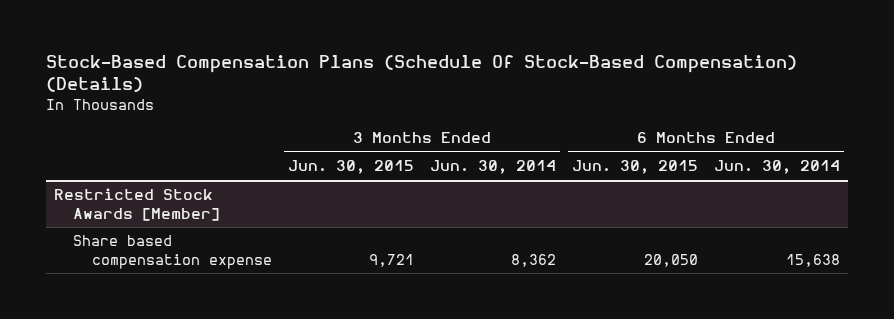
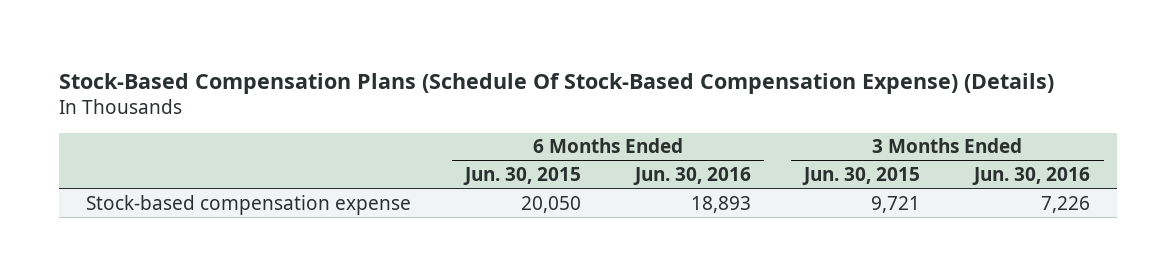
[46,55,798,93] Stock-Based Compensation Plans (Schedule Of Stock-Based Compensation) (Details) -> [59,72,1055,94] Stock-Based Compensation Plans (Schedule Of Stock-Based Compensation Expense) (Details)
[429,160,556,175] Jun. 30, 2014 -> none
[713,160,840,175] Jun. 30, 2014 -> none
none -> [632,167,751,186] Jun. 30, 2016
none -> [972,167,1091,186] Jun. 30, 2016
[54,188,220,221] Restricted Stock Awards [Member] -> none
[72,235,272,269] Share based compensation expense -> [86,194,412,215] Stock-based compensation expense

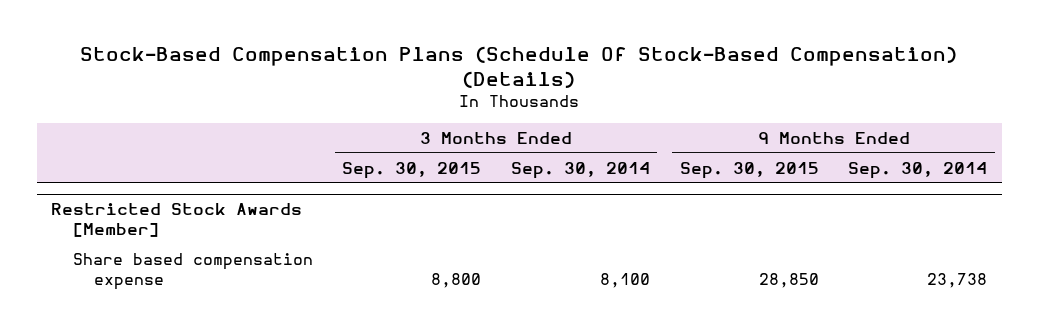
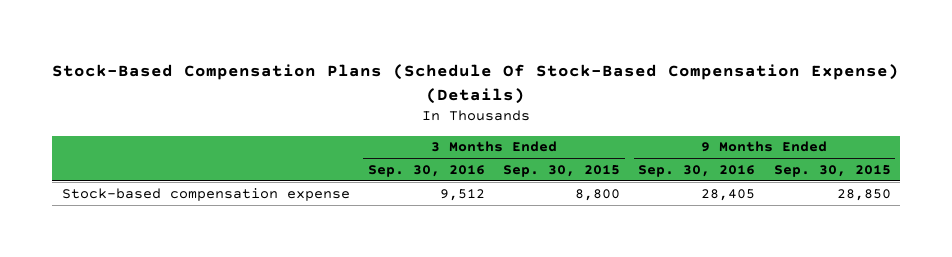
[80,46,958,88] Stock-Based Compensation Plans (Schedule Of Stock-Based Compensation) (Details) -> [52,64,900,104] Stock-Based Compensation Plans (Schedule Of Stock-Based Compensation Expense) (Details)
[510,161,650,179] Sep. 30, 2014 -> none
[848,161,988,179] Sep. 30, 2014 -> none
none -> [367,164,485,177] Sep. 30, 2016
none -> [638,164,756,177] Sep. 30, 2016
[51,203,303,238] Restricted Stock Awards [Member] -> none
[72,252,313,291] Share based compensation expense -> [61,187,350,201] Stock-based compensation expense

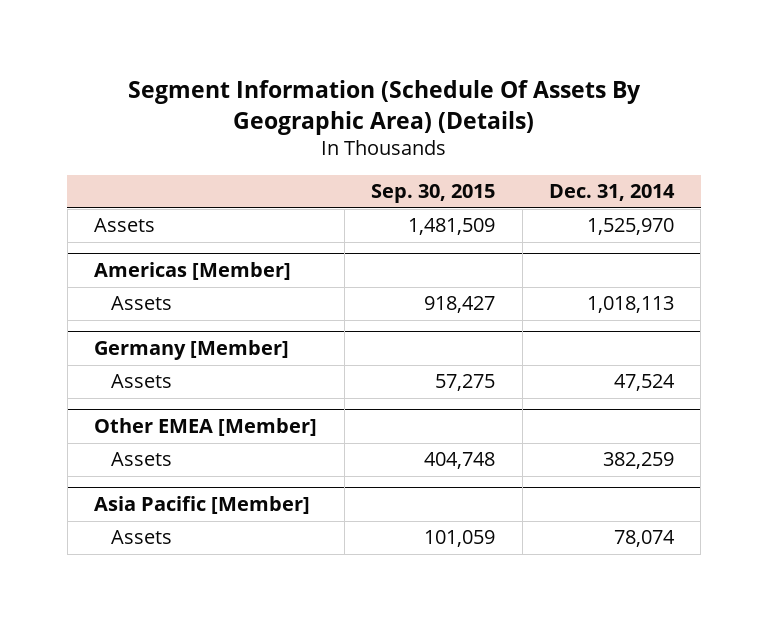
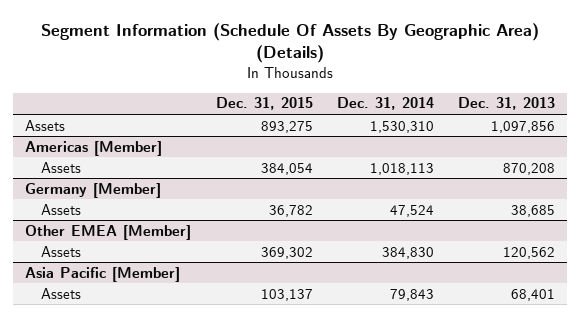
[371,184,496,204] Sep. 30, 2015 -> none
none -> [215,97,313,111] Dec. 31, 2015
none -> [458,97,556,111] Dec. 31, 2013
[587,218,675,236] 1,525,970 -> [369,120,434,133] 1,530,310
[603,452,675,470] 382,259 -> [381,246,434,259] 384,830
[614,530,676,548] 78,074 -> [389,288,434,301] 79,843

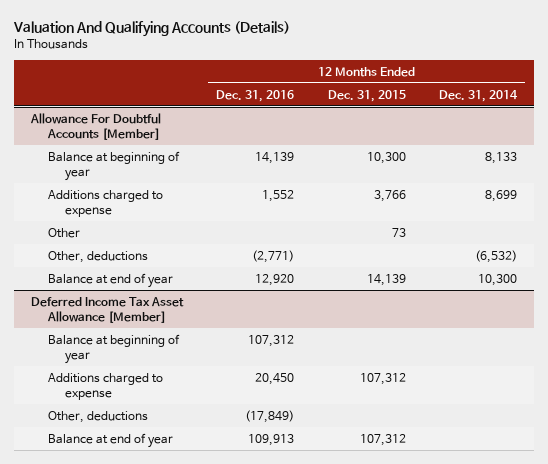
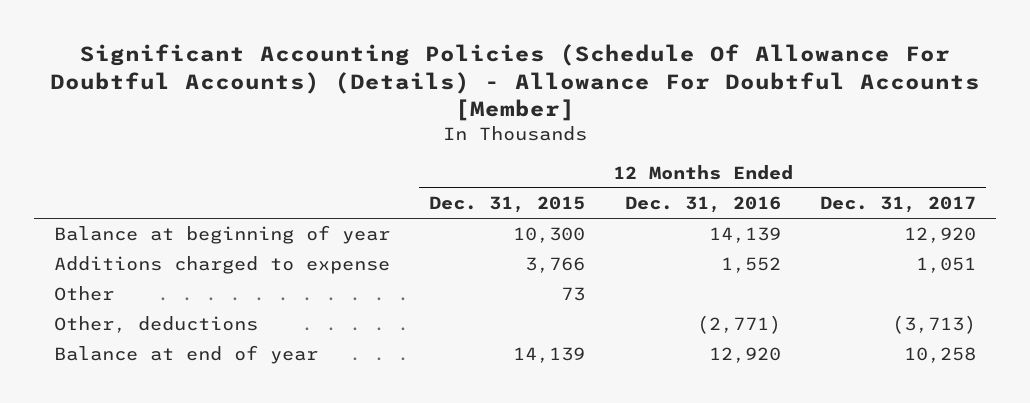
[13,21,291,38] Valuation And Qualifying Accounts (Details) -> [49,44,980,122] Significant Accounting Policies (Schedule Of Allowance For Doubtful Accounts) (Details) - Allowance For Doubtful Accounts [Member]
[438,89,518,102] Dec. 31, 2014 -> none
none -> [819,196,976,214] Dec. 31, 2017
[29,112,161,140] Allowance For Doubtful Accounts [Member] -> none
[30,296,184,323] Deferred Income Tax Asset Allowance [Member] -> none
[47,333,180,364] Balance at beginning of year -> none
[47,372,163,400] Additions charged to expense -> none
[47,410,148,423] Other, deductions -> none
[47,432,173,448] Balance at end of year -> none

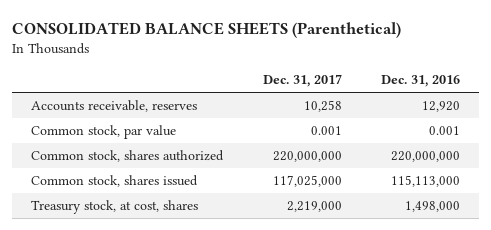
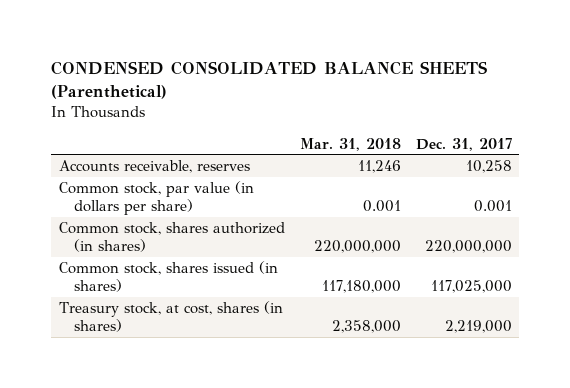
[11,22,401,39] CONSOLIDATED BALANCE SHEETS (Parenthetical) -> [50,61,487,100] CONDENSED CONSOLIDATED BALANCE SHEETS (Parenthetical)
[380,75,460,88] Dec. 31, 2016 -> none
none -> [299,137,401,151] Mar. 31, 2018
[31,124,177,139] Common stock, par value -> [58,181,254,215] Common stock, par value (in dollars per share)
[31,149,225,162] Common stock, shares authorized -> [58,222,285,252] Common stock, shares authorized (in shares)
[31,174,199,187] Common stock, shares issued -> [58,261,278,292] Common stock, shares issued (in shares)
[31,199,199,214] Treasury stock, at cost, shares -> [58,301,283,332] Treasury stock, at cost, shares (in shares)

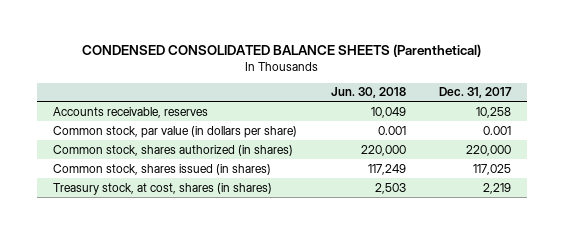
[299,137,401,151] Mar. 31, 2018 -> none
none -> [330,87,406,99] Jun. 30, 2018
[424,239,512,253] 220,000,000 -> [465,144,511,156] 220,000
[430,279,512,293] 117,025,000 -> [472,163,511,175] 117,025
[444,319,512,333] 2,219,000 -> [482,182,511,194] 2,219

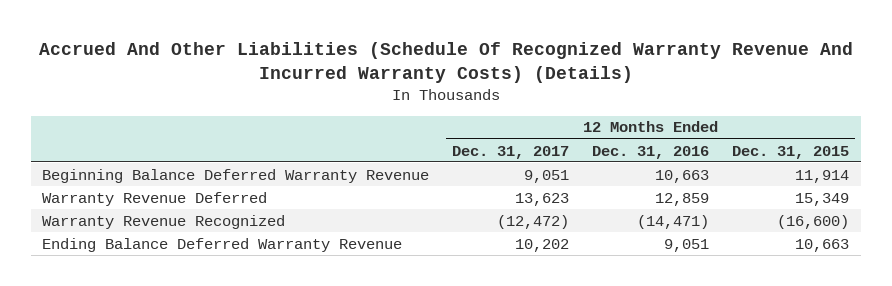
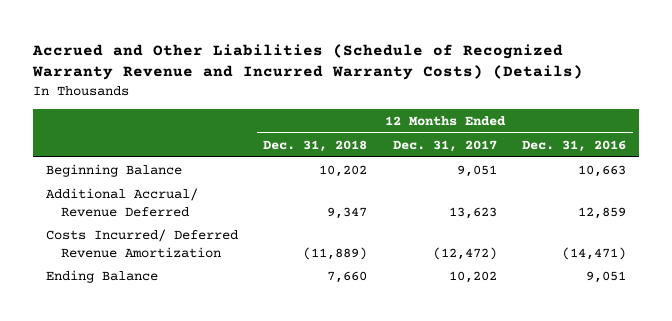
[38,41,853,84] Accrued And Other Liabilities (Schedule Of Recognized Warranty Revenue And Incurred Warranty Costs) (Details) -> [32,43,584,81] Accrued and Other Liabilities (Schedule of Recognized Warranty Revenue and Incurred Warranty Costs) (Details)
[732,145,850,159] Dec. 31, 2015 -> none
none -> [263,139,368,152] Dec. 31, 2018
[42,168,430,183] Beginning Balance Deferred Warranty Revenue -> [45,163,182,177] Beginning Balance
[42,191,268,206] Warranty Revenue Deferred -> [45,187,198,217] Additional Accrual/ Revenue Deferred
[42,214,286,229] Warranty Revenue Recognized -> [45,228,238,258] Costs Incurred/ Deferred Revenue Amortization
[42,237,403,252] Ending Balance Deferred Warranty Revenue -> [45,269,158,283] Ending Balance

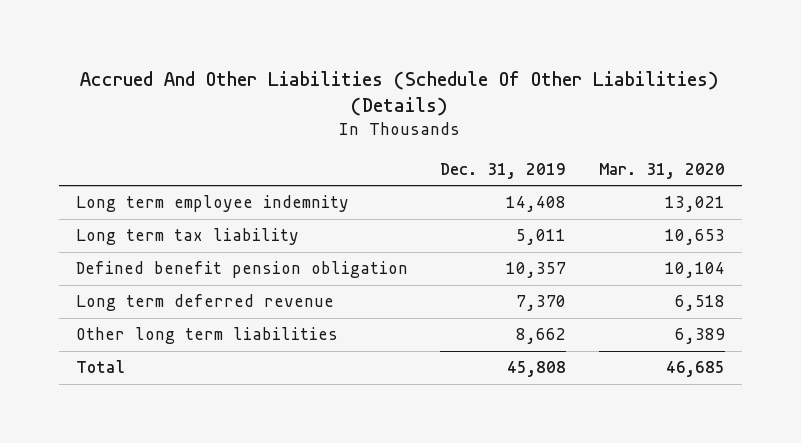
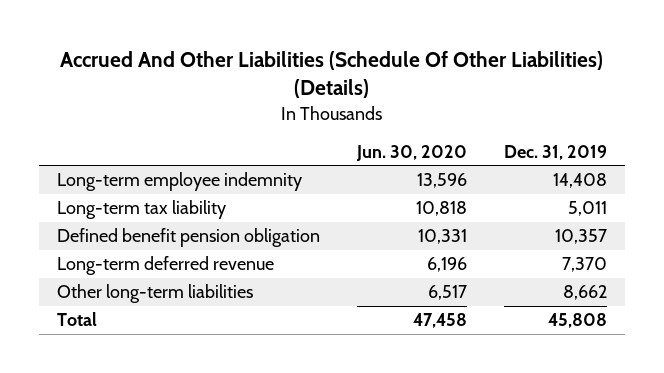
[599,162,726,179] Mar. 31, 2020 -> none
none -> [355,144,467,161] Jun. 30, 2020
[75,195,349,213] Long term employee indemnity -> [57,172,303,192] Long-term employee indemnity
[75,228,299,246] Long term tax liability -> [57,200,227,220] Long-term tax liability
[75,294,334,312] Long term deferred revenue -> [57,256,275,276] Long-term deferred revenue
[75,327,338,345] Other long term liabilities -> [57,284,254,304] Other long-term liabilities

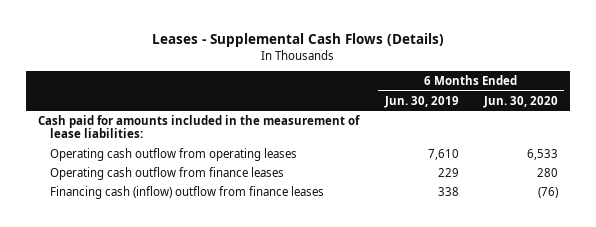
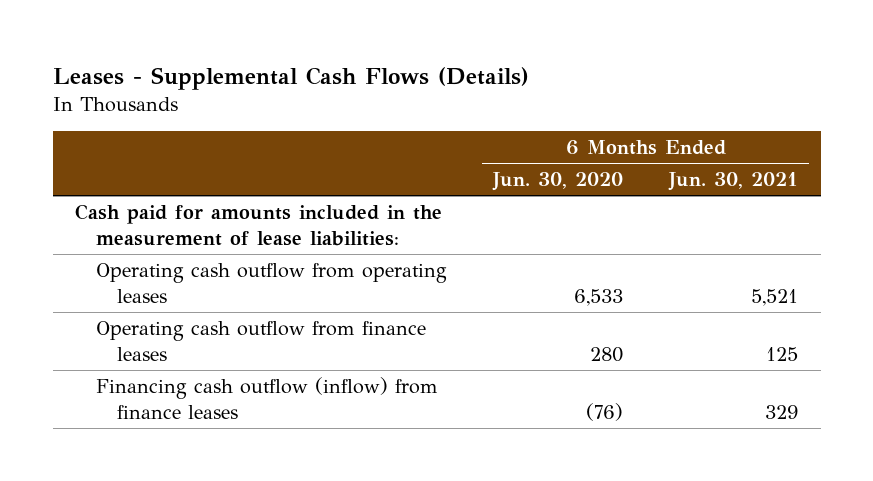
[383,95,459,108] Jun. 30, 2019 -> none
none -> [668,172,799,192] Jun. 30, 2021
[49,185,324,199] Financing cash (inflow) outflow from finance leases -> [96,376,439,420] Financing cash outflow (inflow) from finance leases

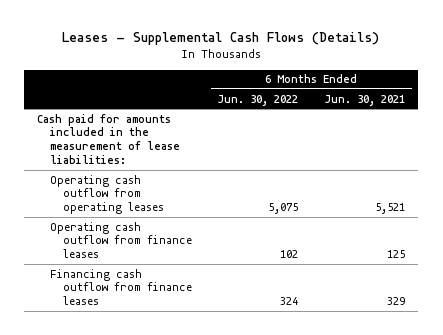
[492,172,624,192] Jun. 30, 2020 -> none
none -> [217,94,299,106] Jun. 30, 2022
[96,376,439,420] Financing cash outflow (inflow) from finance leases -> [49,268,192,306] Financing cash outflow from finance leases

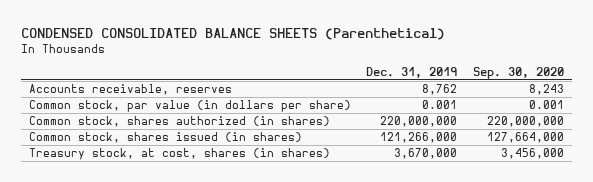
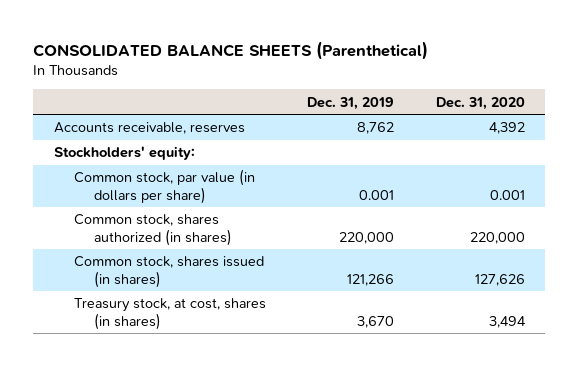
[20,27,445,40] CONDENSED CONSOLIDATED BALANCE SHEETS (Parenthetical) -> [33,40,429,60] CONSOLIDATED BALANCE SHEETS (Parenthetical)
[473,67,565,80] Sep. 30, 2020 -> none
none -> [435,96,525,110] Dec. 31, 2020
none -> [54,146,196,161] Stockholders' equity:
[380,116,458,128] 220,000,000 -> [339,231,395,244] 220,000
[380,132,458,144] 121,266,000 -> [347,273,395,286] 121,266
[394,148,458,160] 3,670,000 -> [357,315,395,328] 3,670

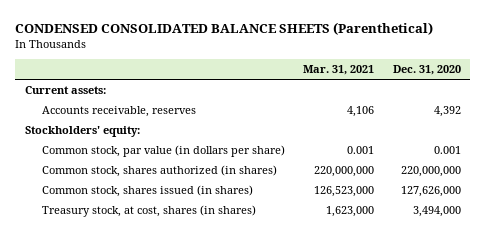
[33,40,429,60] CONSOLIDATED BALANCE SHEETS (Parenthetical) -> [15,21,434,35] CONDENSED CONSOLIDATED BALANCE SHEETS (Parenthetical)
[307,96,395,110] Dec. 31, 2019 -> none
none -> [303,65,375,76] Mar. 31, 2021
none -> [24,86,106,95] Current assets:
[469,231,525,244] 220,000 -> [400,166,461,178] 220,000,000
[474,273,525,286] 127,626 -> [400,186,461,198] 127,626,000
[488,315,526,328] 3,494 -> [412,206,461,218] 3,494,000

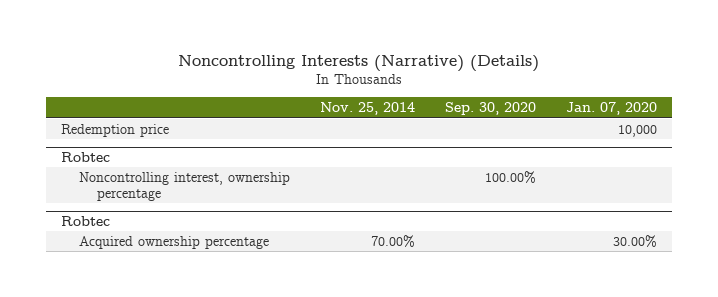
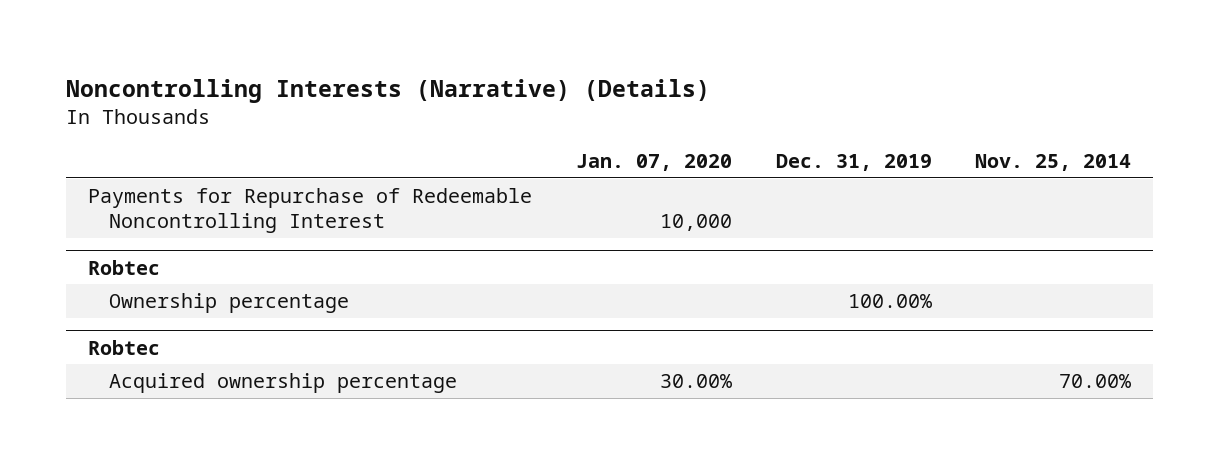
[445,102,537,116] Sep. 30, 2020 -> none
none -> [775,154,932,172] Dec. 31, 2019
[60,123,169,137] Redemption price -> [87,188,532,234] Payments for Repurchase of Redeemable Noncontrolling Interest
[78,171,290,201] Noncontrolling interest, ownership percentage -> [108,293,349,314] Ownership percentage

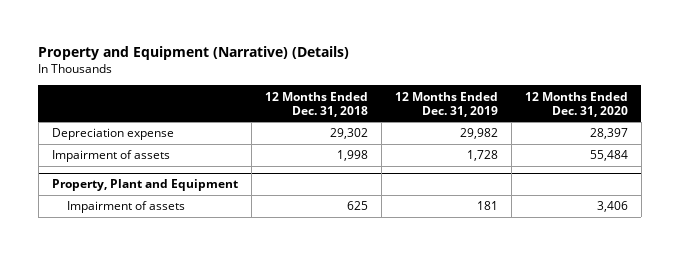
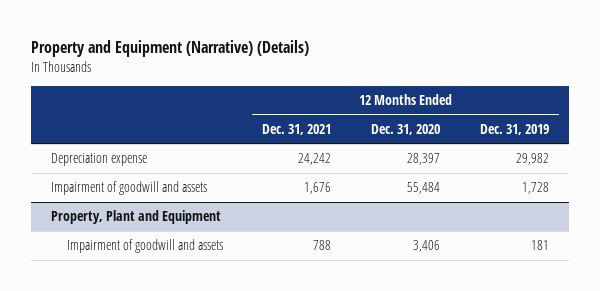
[264,91,368,117] 12 Months Ended Dec. 31, 2018 -> none
none -> [262,123,332,135] Dec. 31, 2021
[51,150,170,163] Impairment of assets -> [51,181,208,196] Impairment of goodwill and assets
[66,201,185,214] Impairment of assets -> [66,239,223,254] Impairment of goodwill and assets

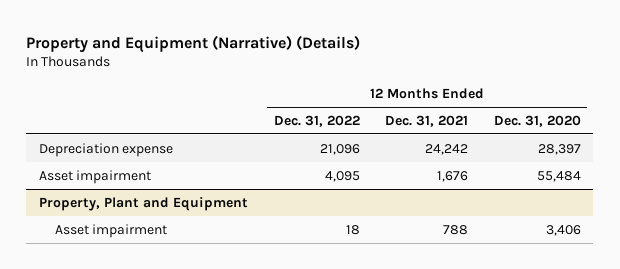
[479,123,549,135] Dec. 31, 2019 -> none
none -> [273,114,360,127] Dec. 31, 2022
[51,181,208,196] Impairment of goodwill and assets -> [38,169,151,184] Asset impairment
[66,239,223,254] Impairment of goodwill and assets -> [54,223,167,238] Asset impairment

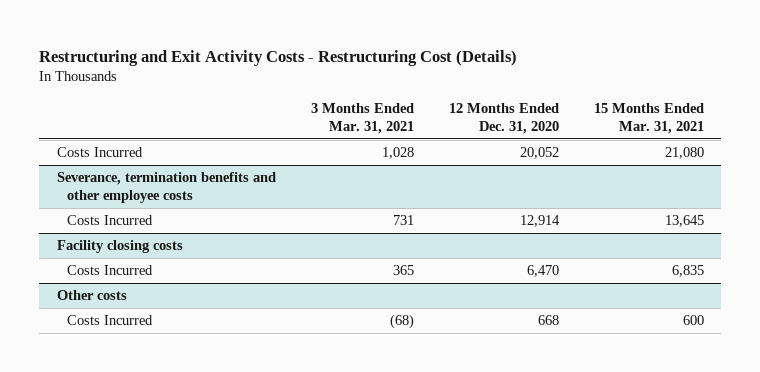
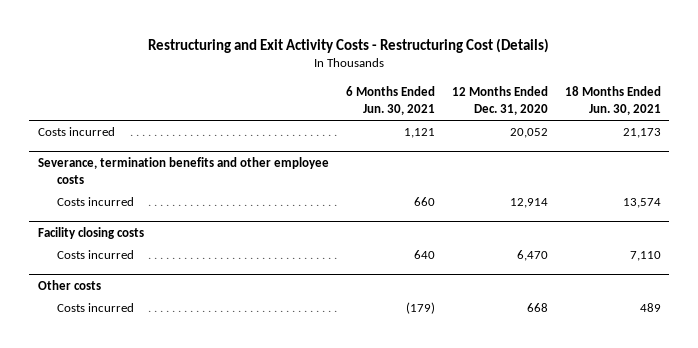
[310,102,414,134] 3 Months Ended Mar. 31, 2021 -> none
[593,102,704,134] 15 Months Ended Mar. 31, 2021 -> none
none -> [345,86,435,116] 6 Months Ended Jun. 30, 2021
none -> [564,86,661,116] 18 Months Ended Jun. 30, 2021
[56,147,143,158] Costs Incurred -> [37,127,115,137] Costs incurred
[67,215,154,226] Costs Incurred -> [57,197,135,207] Costs incurred
[67,265,154,276] Costs Incurred -> [57,250,135,260] Costs incurred
[67,315,154,326] Costs Incurred -> [57,303,135,313] Costs incurred

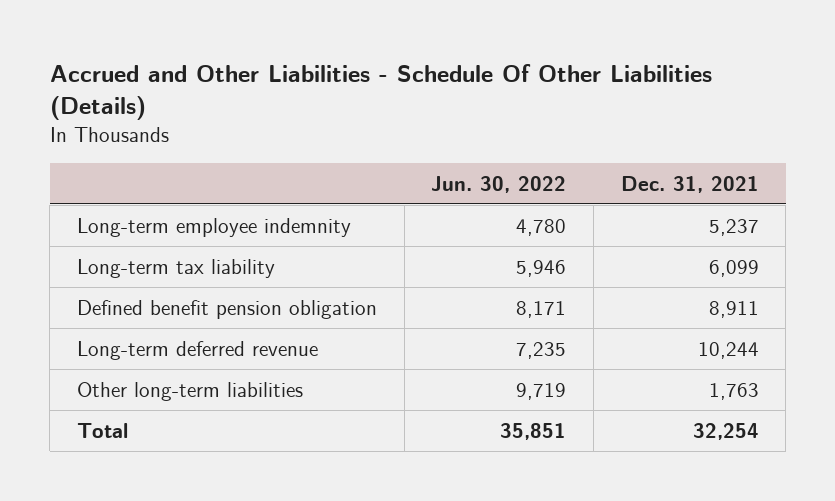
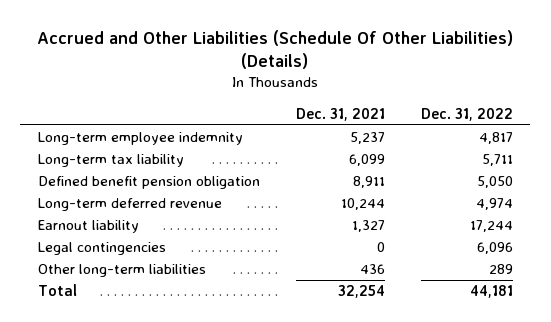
[49,63,712,121] Accrued and Other Liabilities - Schedule Of Other Liabilities (Details) -> [37,29,514,70] Accrued and Other Liabilities (Schedule Of Other Liabilities) (Details)
[431,175,567,193] Jun. 30, 2022 -> none
none -> [420,107,513,121] Dec. 31, 2022
none -> [38,220,140,234] Earnout liability
none -> [38,242,167,256] Legal contingencies
[708,382,759,400] 1,763 -> [359,264,385,275] 436

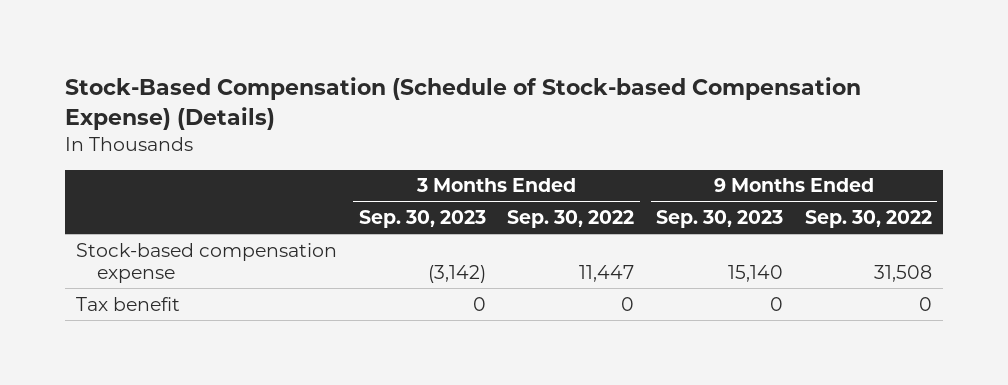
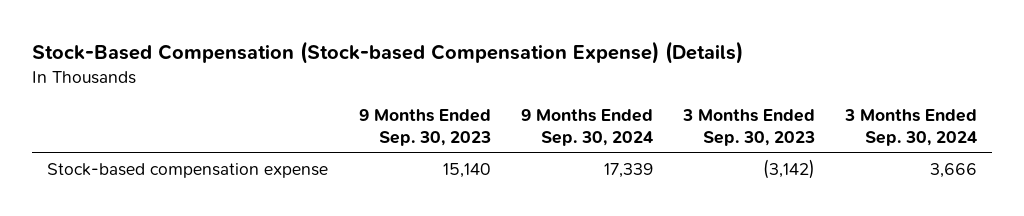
[65,77,862,130] Stock-Based Compensation (Schedule of Stock-based Compensation Expense) (Details) -> [32,41,744,65] Stock-Based Compensation (Stock-based Compensation Expense) (Details)
[507,210,635,229] Sep. 30, 2022 -> none
[804,210,932,229] Sep. 30, 2022 -> none
none -> [520,109,653,147] 9 Months Ended Sep. 30, 2024
none -> [843,109,977,147] 3 Months Ended Sep. 30, 2024
[76,296,181,311] Tax benefit -> none

